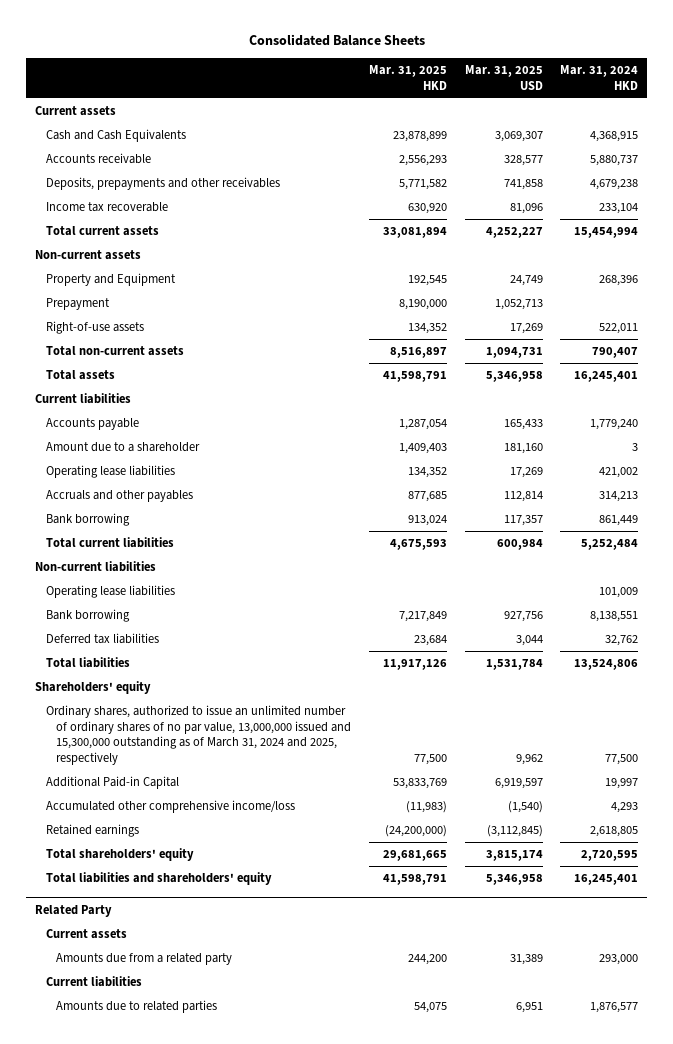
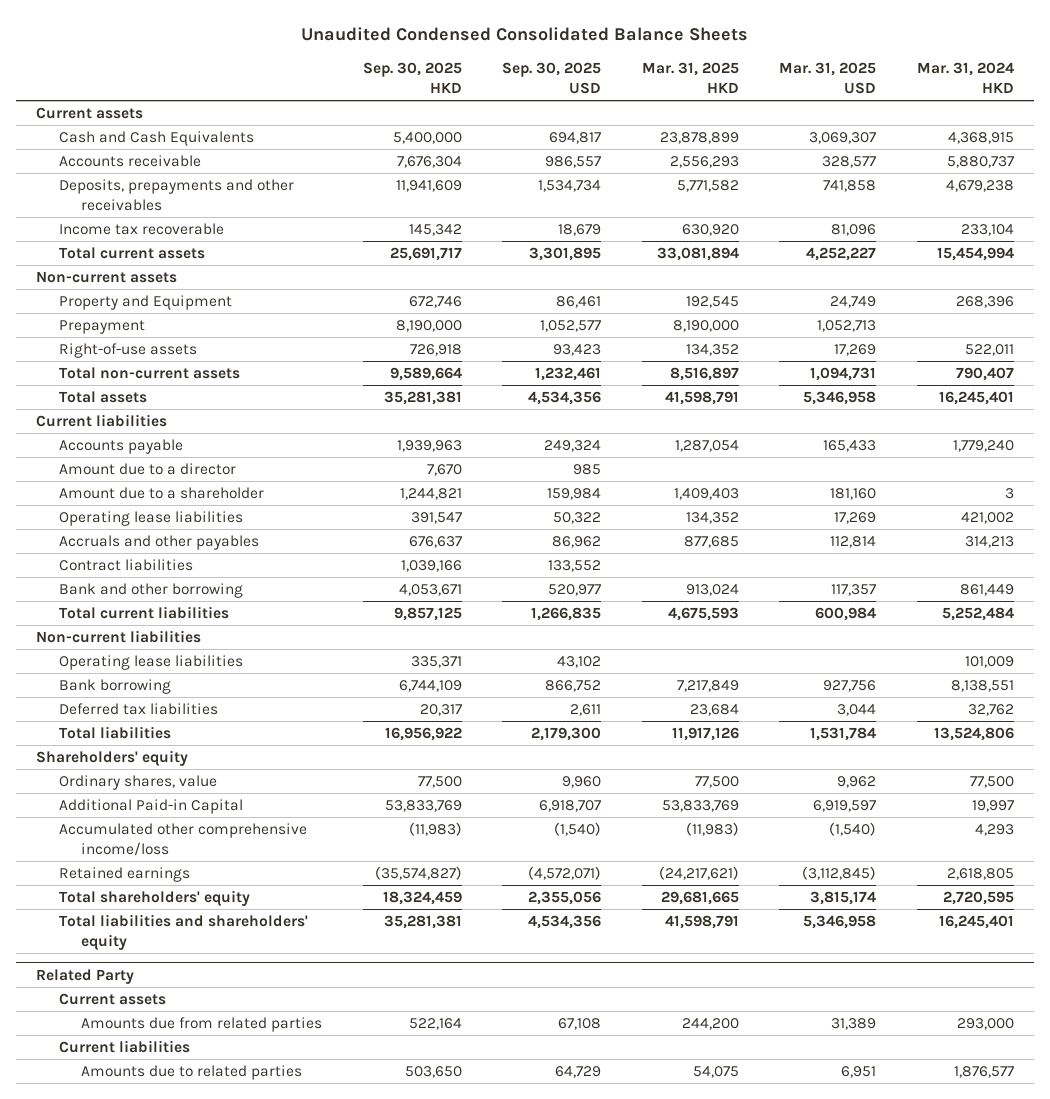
[248,34,425,47] Consolidated Balance Sheets -> [300,27,748,42] Unaudited Condensed Consolidated Balance Sheets
none -> [362,61,462,93] Sep. 30, 2025 HKD
none -> [502,61,602,94] Sep. 30, 2025 USD
none -> [58,463,236,476] Amount due to a director
none -> [58,559,193,572] Contract liabilities
[45,513,130,527] Bank borrowing -> [58,583,243,599] Bank and other borrowing
[45,705,352,765] Ordinary shares, authorized to issue an unlimited number of ordinary shares of no par value, 13,000,000 issued and 15,300,000 outstanding as of March 31, 2024 and 2025, respectively -> [58,775,217,791] Ordinary shares, value
[384,825,447,838] (24,200,000) -> [658,866,739,881] (24,217,621)
[56,953,233,966] Amounts due from a related party -> [81,1017,323,1033] Amounts due from related parties

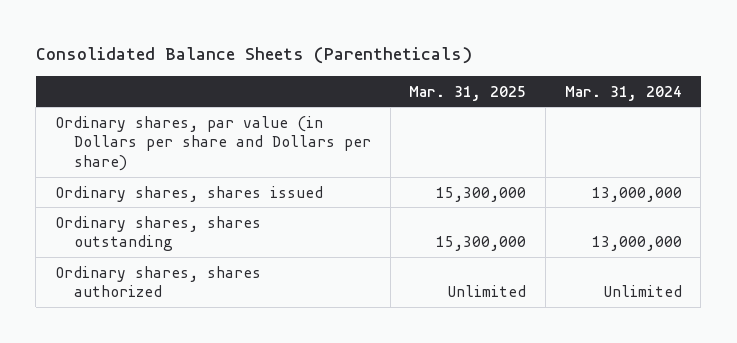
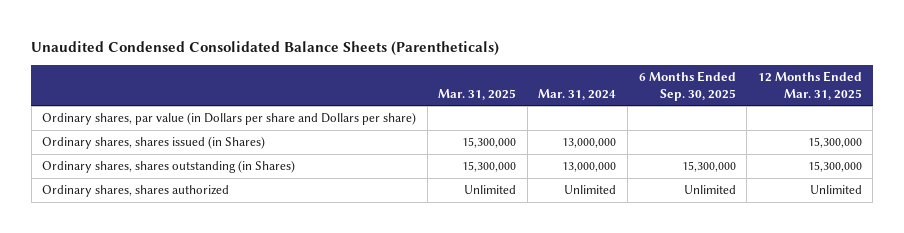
[35,47,472,65] Consolidated Balance Sheets (Parentheticals) -> [31,40,500,56] Unaudited Condensed Consolidated Balance Sheets (Parentheticals)
none -> [638,70,736,101] 6 Months Ended Sep. 30, 2025
none -> [757,70,862,100] 12 Months Ended Mar. 31, 2025
[54,185,323,202] Ordinary shares, shares issued -> [42,136,266,150] Ordinary shares, shares issued (in Shares)
[54,215,261,252] Ordinary shares, shares outstanding -> [42,160,296,174] Ordinary shares, shares outstanding (in Shares)

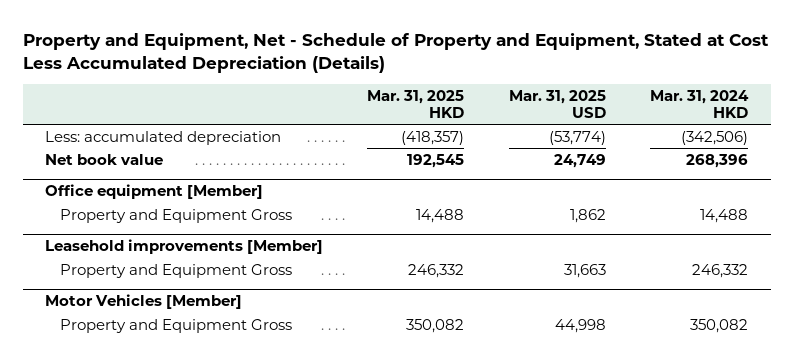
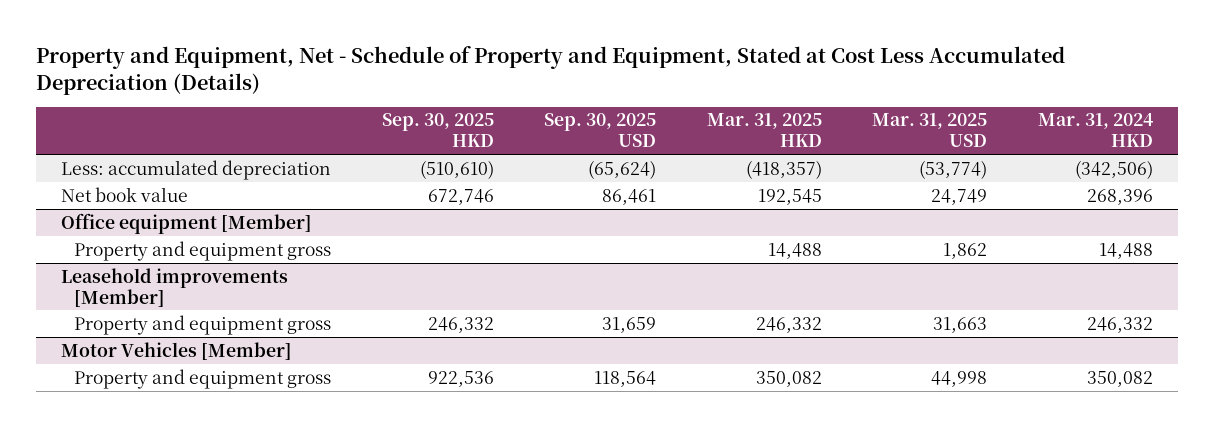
none -> [381,113,494,148] Sep. 30, 2025 HKD
none -> [544,113,657,148] Sep. 30, 2025 USD
[60,208,293,223] Property and Equipment Gross -> [73,240,331,261] Property and equipment gross
[60,263,293,278] Property and Equipment Gross -> [73,314,331,335] Property and equipment gross
[60,318,293,333] Property and Equipment Gross -> [73,368,331,389] Property and equipment gross

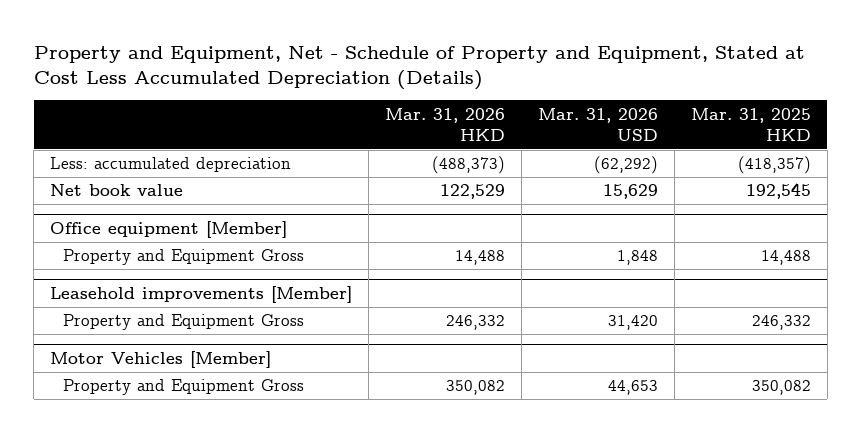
[381,113,494,148] Sep. 30, 2025 HKD -> none
[544,113,657,148] Sep. 30, 2025 USD -> none
[872,113,988,148] Mar. 31, 2025 USD -> none
[1037,113,1153,148] Mar. 31, 2024 HKD -> none
none -> [384,107,505,141] Mar. 31, 2026 HKD
none -> [537,107,658,141] Mar. 31, 2026 USD
[73,240,331,261] Property and equipment gross -> [62,249,304,266] Property and Equipment Gross
[73,314,331,335] Property and equipment gross -> [62,314,304,331] Property and Equipment Gross
[73,368,331,389] Property and equipment gross -> [62,379,304,396] Property and Equipment Gross

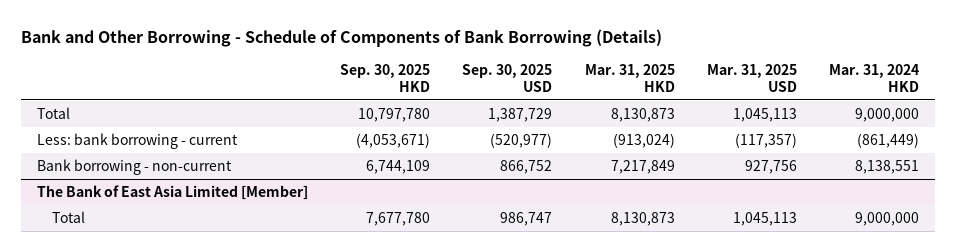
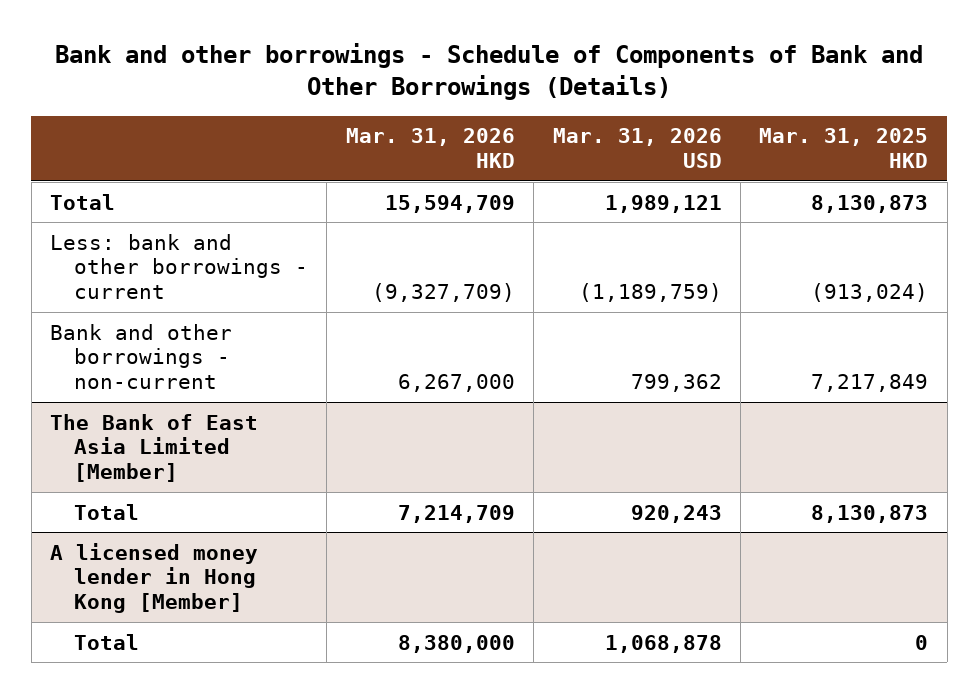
[20,28,662,47] Bank and Other Borrowing - Schedule of Components of Bank Borrowing (Details) -> [55,43,924,101] Bank and other borrowings - Schedule of Components of Bank and Other Borrowings (Details)
[340,64,431,92] Sep. 30, 2025 HKD -> none
[462,64,553,92] Sep. 30, 2025 USD -> none
[706,64,797,92] Mar. 31, 2025 USD -> none
[828,64,919,92] Mar. 31, 2024 HKD -> none
none -> [345,128,515,168] Mar. 31, 2026 HKD
none -> [552,128,722,168] Mar. 31, 2026 USD
[37,133,239,150] Less: bank borrowing - current -> [50,233,309,300] Less: bank and other borrowings - current
[37,159,233,176] Bank borrowing - non-current -> [50,323,233,390] Bank and other borrowings - non-current
none -> [50,542,259,614] A licensed money lender in Hong Kong [Member]
none -> [74,633,140,650] Total

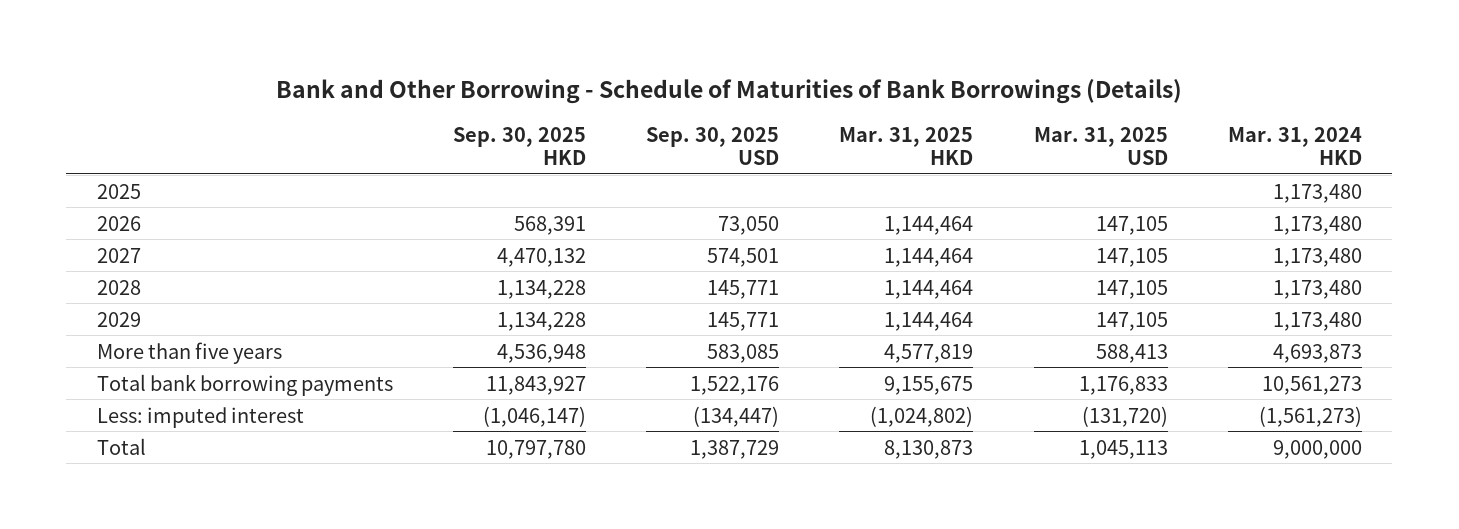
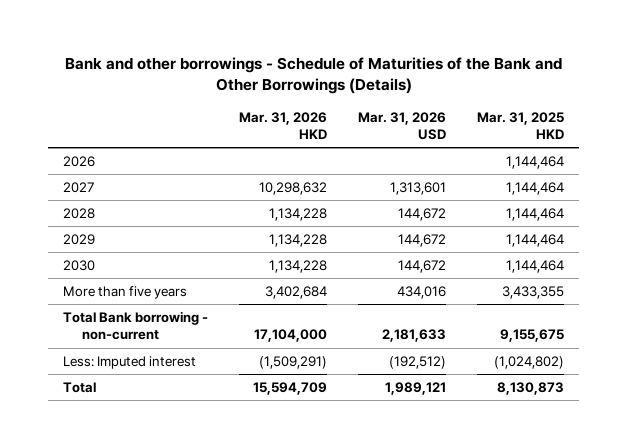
[276,78,1183,104] Bank and Other Borrowing - Schedule of Maturities of Bank Borrowings (Details) -> [64,56,562,95] Bank and other borrowings - Schedule of Maturities of the Bank and Other Borrowings (Details)
[452,126,586,165] Sep. 30, 2025 HKD -> none
[646,126,780,165] Sep. 30, 2025 USD -> none
[1033,126,1168,165] Mar. 31, 2025 USD -> none
[1227,126,1362,165] Mar. 31, 2024 HKD -> none
none -> [239,111,328,140] Mar. 31, 2026 HKD
none -> [358,111,447,141] Mar. 31, 2026 USD
[96,183,141,199] 2025 -> none
none -> [63,259,96,271] 2030
[884,343,974,363] 4,577,819 -> [501,285,564,299] 3,433,355
[96,373,393,396] Total bank borrowing payments -> [63,310,209,341] Total Bank borrowing - non-current
[96,406,304,428] Less: imputed interest -> [63,355,197,369] Less: Imputed interest

